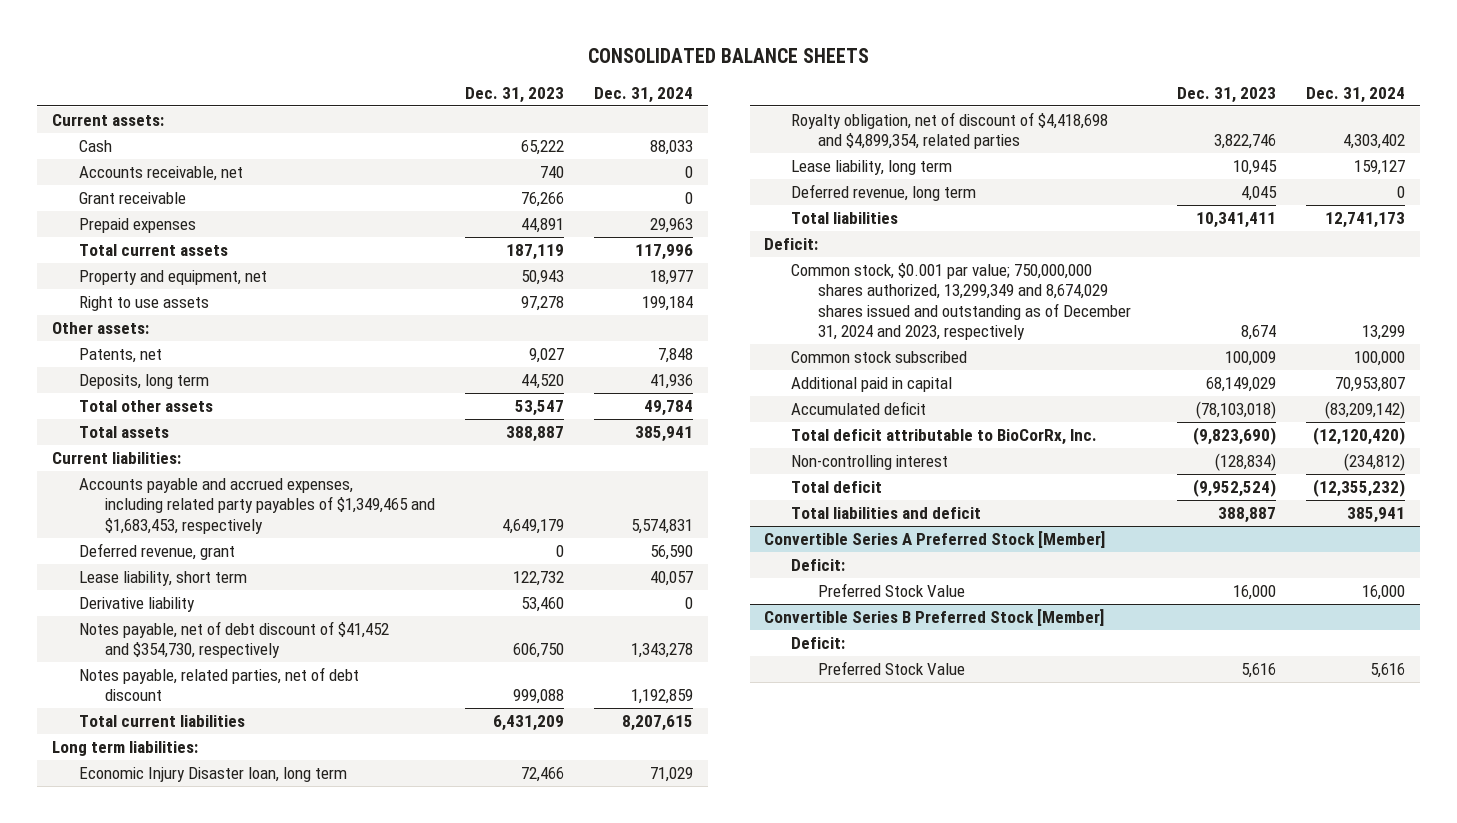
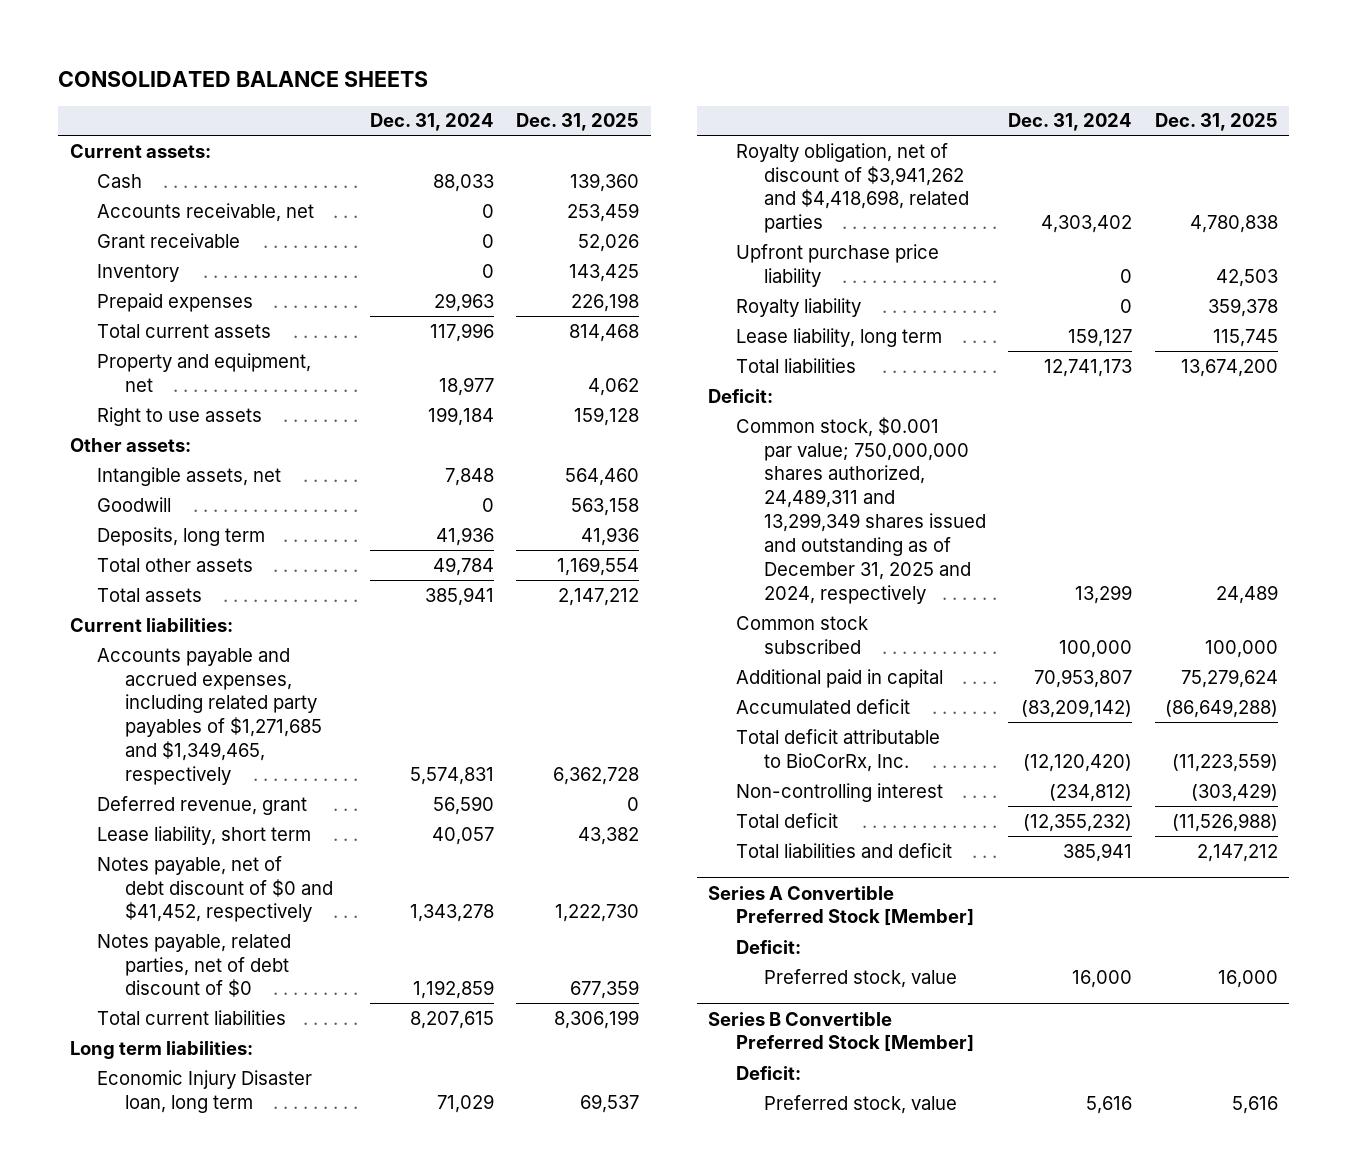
[464,86,564,103] Dec. 31, 2023 -> none
none -> [516,113,640,132] Dec. 31, 2025
none -> [97,263,180,282] Inventory
[78,347,162,363] Patents, net -> [97,466,282,486] Intangible assets, net
none -> [97,496,172,512] Goodwill
[78,477,436,534] Accounts payable and accrued expenses, including related party payables of $1,349,465 and $1,683,453, respectively -> [97,647,323,786] Accounts payable and accrued expenses, including related party payables of $1,271,685 and $1,349,465, respectively
[78,596,195,612] Derivative liability -> none
[78,620,389,659] Notes payable, net of debt discount of $41,452 and $354,730, respectively -> [97,855,334,923] Notes payable, net of debt discount of $0 and $41,452, respectively
[78,666,359,702] Notes payable, related parties, net of debt discount -> [97,933,292,998] Notes payable, related parties, net of debt discount of $0
[790,111,1108,150] Royalty obligation, net of discount of $4,418,698 and $4,899,354, related parties -> [735,142,969,234] Royalty obligation, net of discount of $3,941,262 and $4,418,698, related parties
none -> [735,243,939,287] Upfront purchase price liability
none -> [735,297,861,317] Royalty liability
[790,183,976,201] Deferred revenue, long term -> none
[790,262,1131,341] Common stock, $0.001 par value; 750,000,000 shares authorized, 13,299,349 and 8,674,029 shares issued and outstanding as of December 31, 2024 and 2023, respectively -> [735,416,986,605] Common stock, $0.001 par value; 750,000,000 shares authorized, 24,489,311 and 13,299,349 shares issued and outstanding as of December 31, 2025 and 2024, respectively
[764,530,1106,548] Convertible Series A Preferred Stock [Member] -> [708,885,974,927] Series A Convertible Preferred Stock [Member]
[817,582,965,597] Preferred Stock Value -> [763,968,957,988] Preferred stock, value
[764,608,1105,626] Convertible Series B Preferred Stock [Member] -> [708,1011,974,1053] Series B Convertible Preferred Stock [Member]
[817,660,965,675] Preferred Stock Value -> [763,1094,957,1114] Preferred stock, value

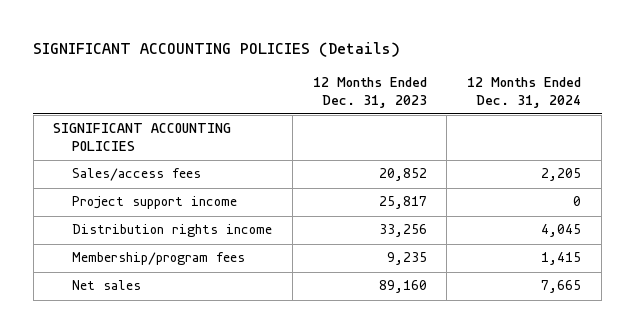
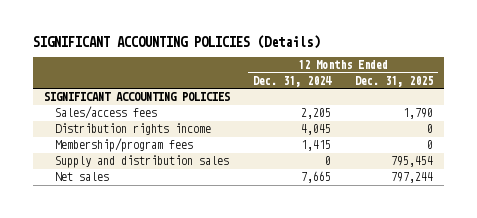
[312,76,427,108] 12 Months Ended Dec. 31, 2023 -> none
none -> [354,75,433,87] Dec. 31, 2025
[71,196,237,210] Project support income -> none
none -> [55,155,230,169] Supply and distribution sales

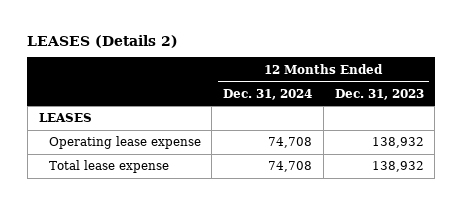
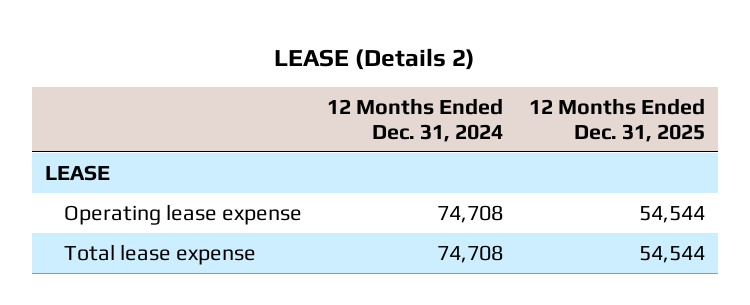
[27,34,179,48] LEASES (Details 2) -> [274,47,476,70] LEASE (Details 2)
[334,88,424,100] Dec. 31, 2023 -> none
none -> [528,98,705,142] 12 Months Ended Dec. 31, 2025
[38,113,92,123] LEASES -> [45,164,111,181] LEASE

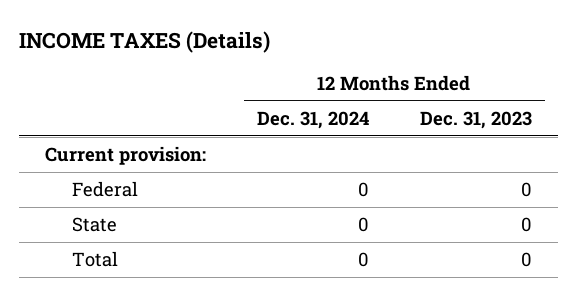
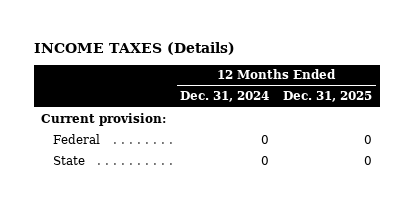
[419,110,532,129] Dec. 31, 2023 -> none
none -> [283,91,373,103] Dec. 31, 2025
[71,251,118,268] Total -> none

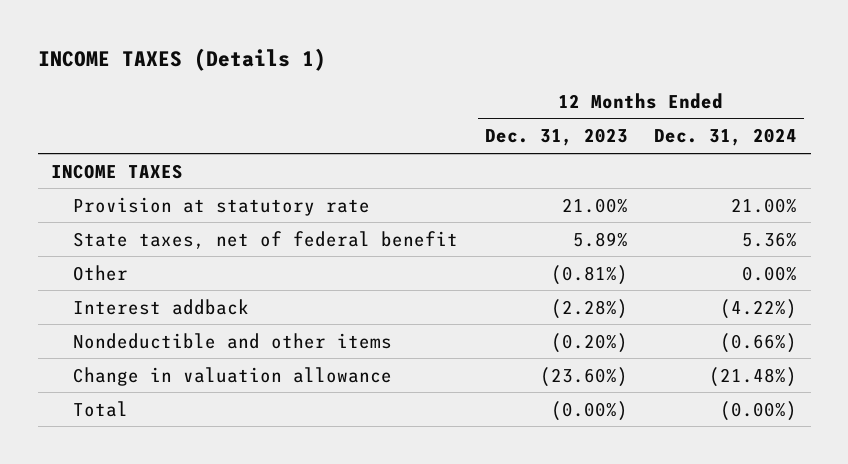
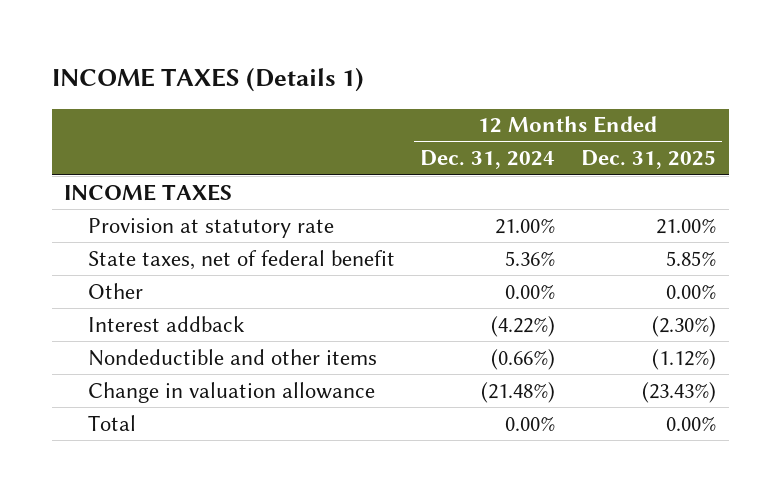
[484,128,628,147] Dec. 31, 2023 -> none
none -> [580,150,716,170] Dec. 31, 2025
[720,400,798,421] (0.00%) -> [505,415,556,431] 0.00%

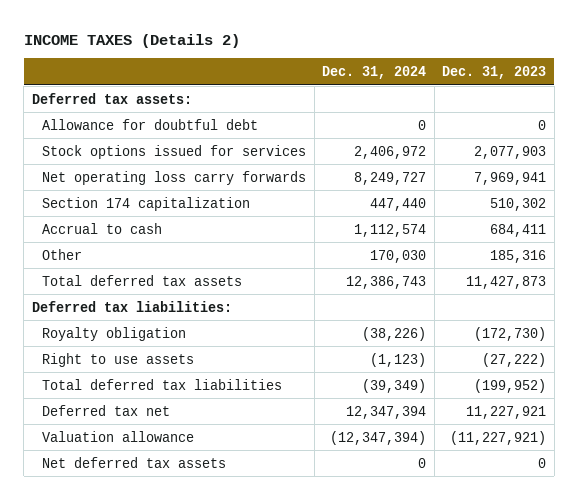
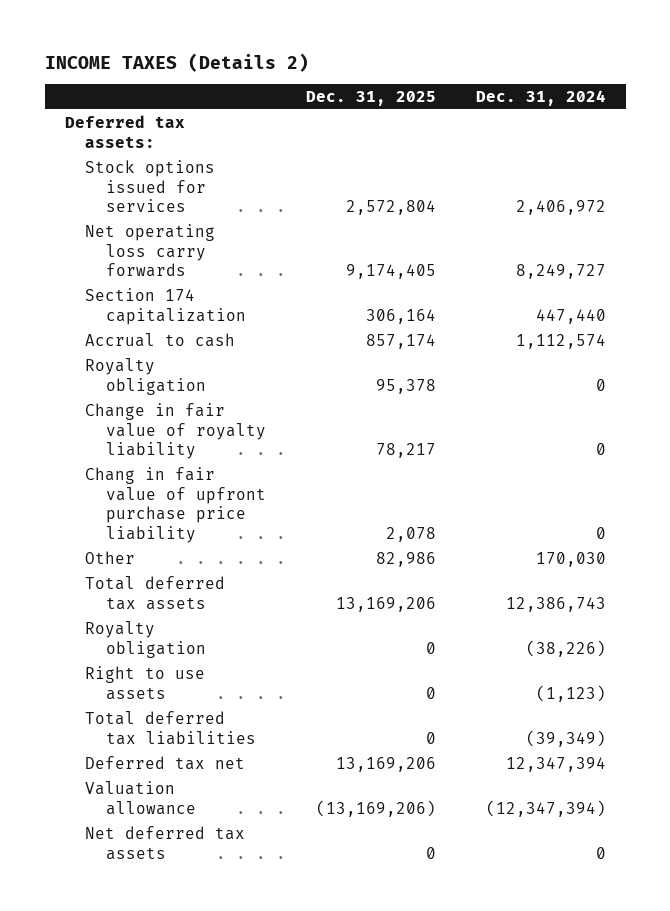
[442,66,547,80] Dec. 31, 2023 -> none
none -> [305,90,436,106] Dec. 31, 2025
[42,118,259,130] Allowance for doubtful debt -> none
none -> [85,357,206,395] Royalty obligation
none -> [85,402,266,460] Change in fair value of royalty liability
none -> [85,466,266,544] Chang in fair value of upfront purchase price liability
[31,300,232,312] Deferred tax liabilities: -> none

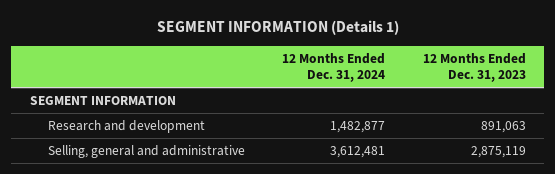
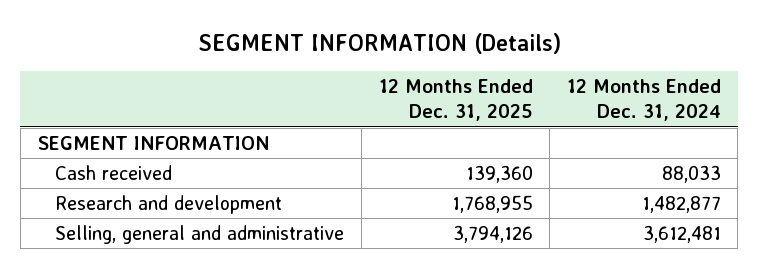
[156,20,399,36] SEGMENT INFORMATION (Details 1) -> [198,33,562,55] SEGMENT INFORMATION (Details)
[422,52,526,83] 12 Months Ended Dec. 31, 2023 -> none
none -> [378,78,533,122] 12 Months Ended Dec. 31, 2025
none -> [55,164,173,180] Cash received

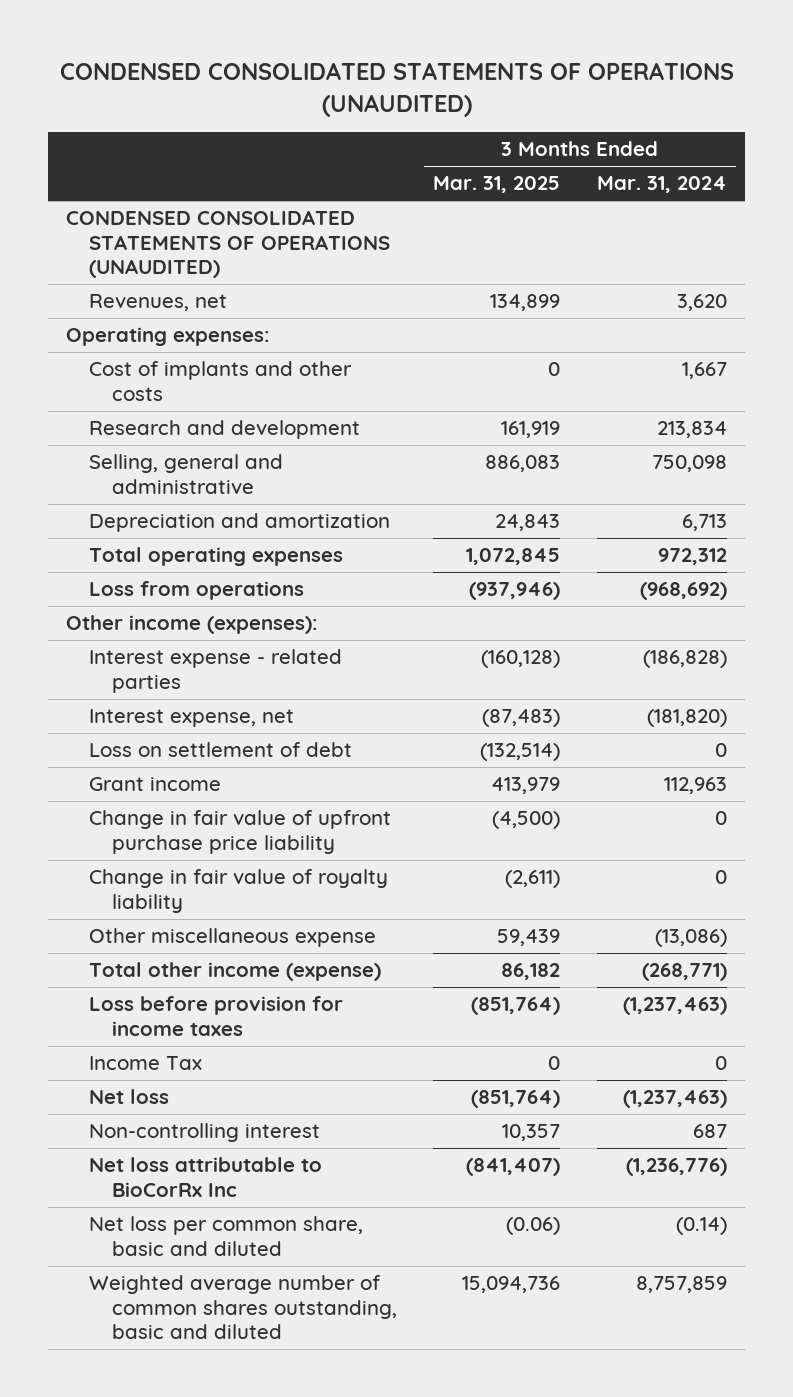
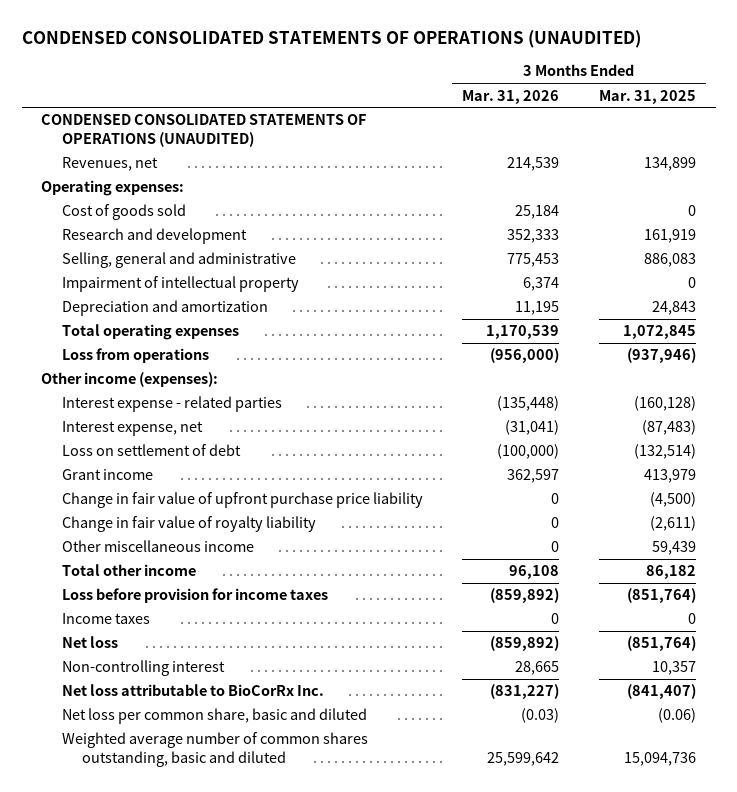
[596,176,727,194] Mar. 31, 2024 -> none
none -> [462,89,560,104] Mar. 31, 2026
[89,361,353,401] Cost of implants and other costs -> [61,204,186,221] Cost of goods sold
none -> [61,276,299,293] Impairment of intellectual property
[89,928,377,948] Other miscellaneous expense -> [61,540,254,553] Other miscellaneous income
[89,962,382,982] Total other income (expense) -> [61,564,196,577] Total other income
[89,1056,203,1071] Income Tax -> [61,613,150,625] Income taxes
[89,1157,323,1197] Net loss attributable to BioCorRx Inc -> [61,684,324,697] Net loss attributable to BioCorRx Inc.

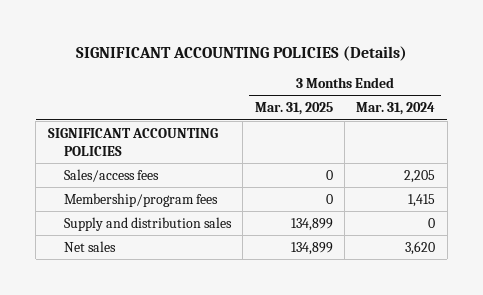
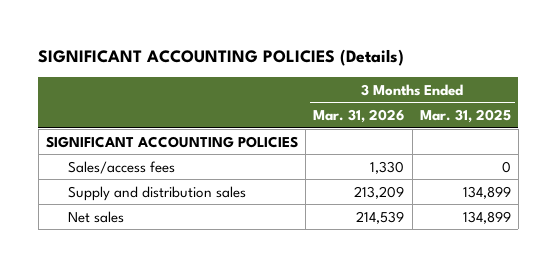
[356,102,436,116] Mar. 31, 2024 -> none
none -> [313,109,405,124] Mar. 31, 2026
[63,192,218,207] Membership/program fees -> none

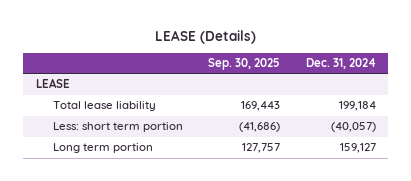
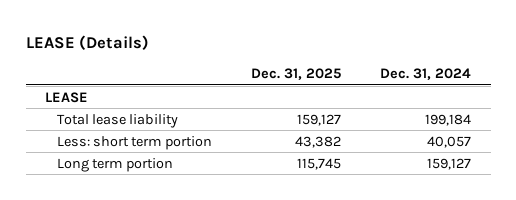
[208,58,281,71] Sep. 30, 2025 -> none
none -> [251,68,342,81] Dec. 31, 2025
[330,122,376,133] (40,057) -> [427,135,472,148] 40,057

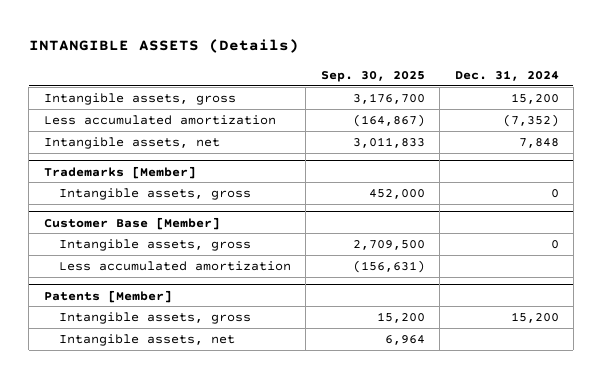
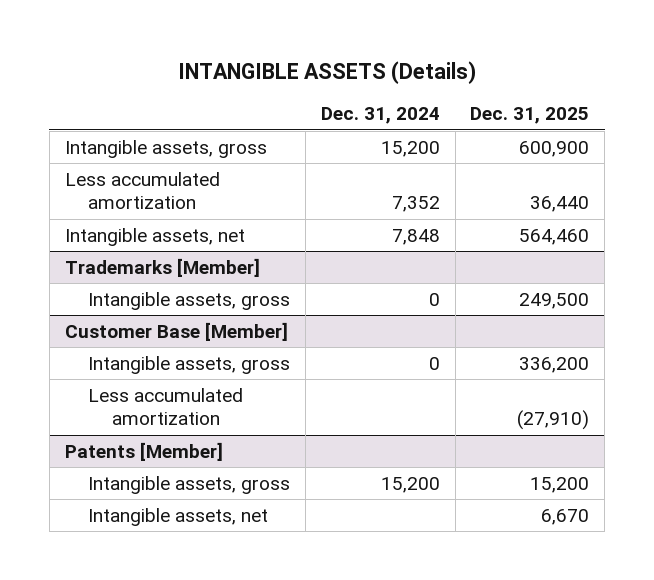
[320,70,425,82] Sep. 30, 2025 -> none
none -> [470,107,590,125] Dec. 31, 2025
[502,113,559,127] (7,352) -> [391,196,440,213] 7,352

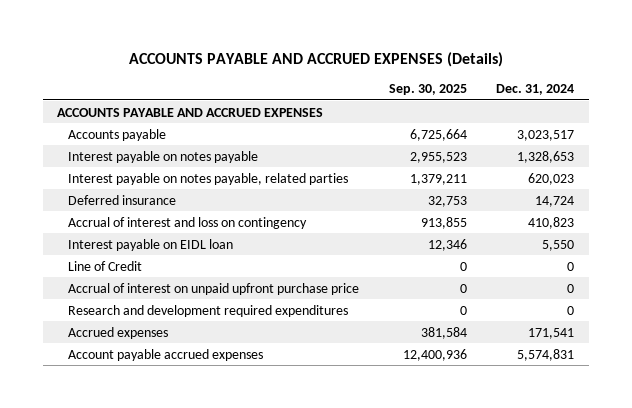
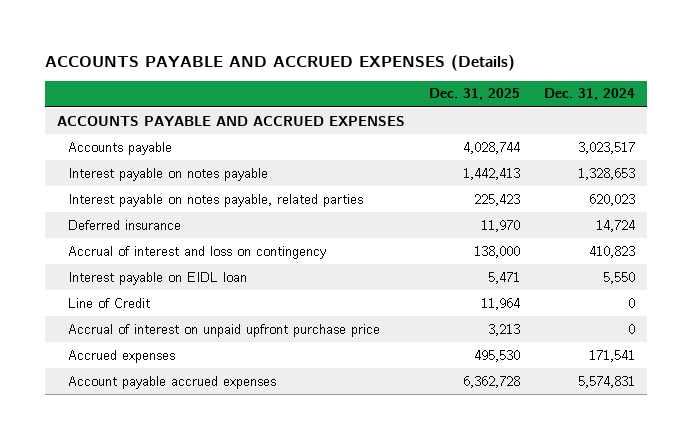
[388,84,467,96] Sep. 30, 2025 -> none
none -> [429,88,521,101] Dec. 31, 2025
[68,304,349,317] Research and development required expenditures -> none

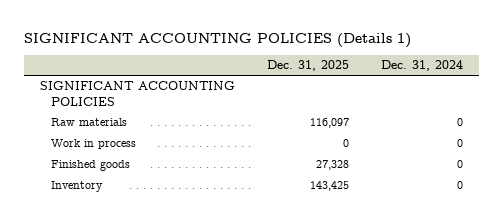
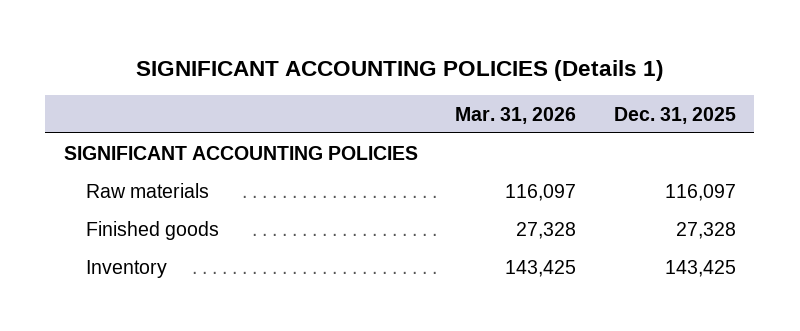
[381,60,464,72] Dec. 31, 2024 -> none
none -> [455,106,577,124] Mar. 31, 2026
[50,139,136,150] Work in process -> none

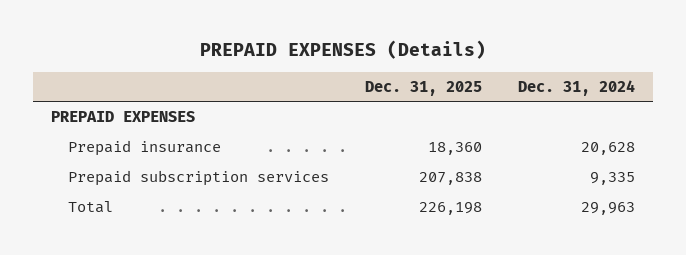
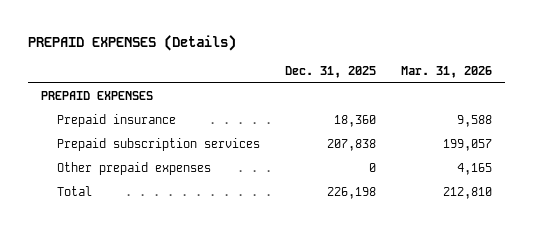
[517,79,635,96] Dec. 31, 2024 -> none
none -> [401,66,493,79] Mar. 31, 2026
none -> [56,162,211,176] Other prepaid expenses

